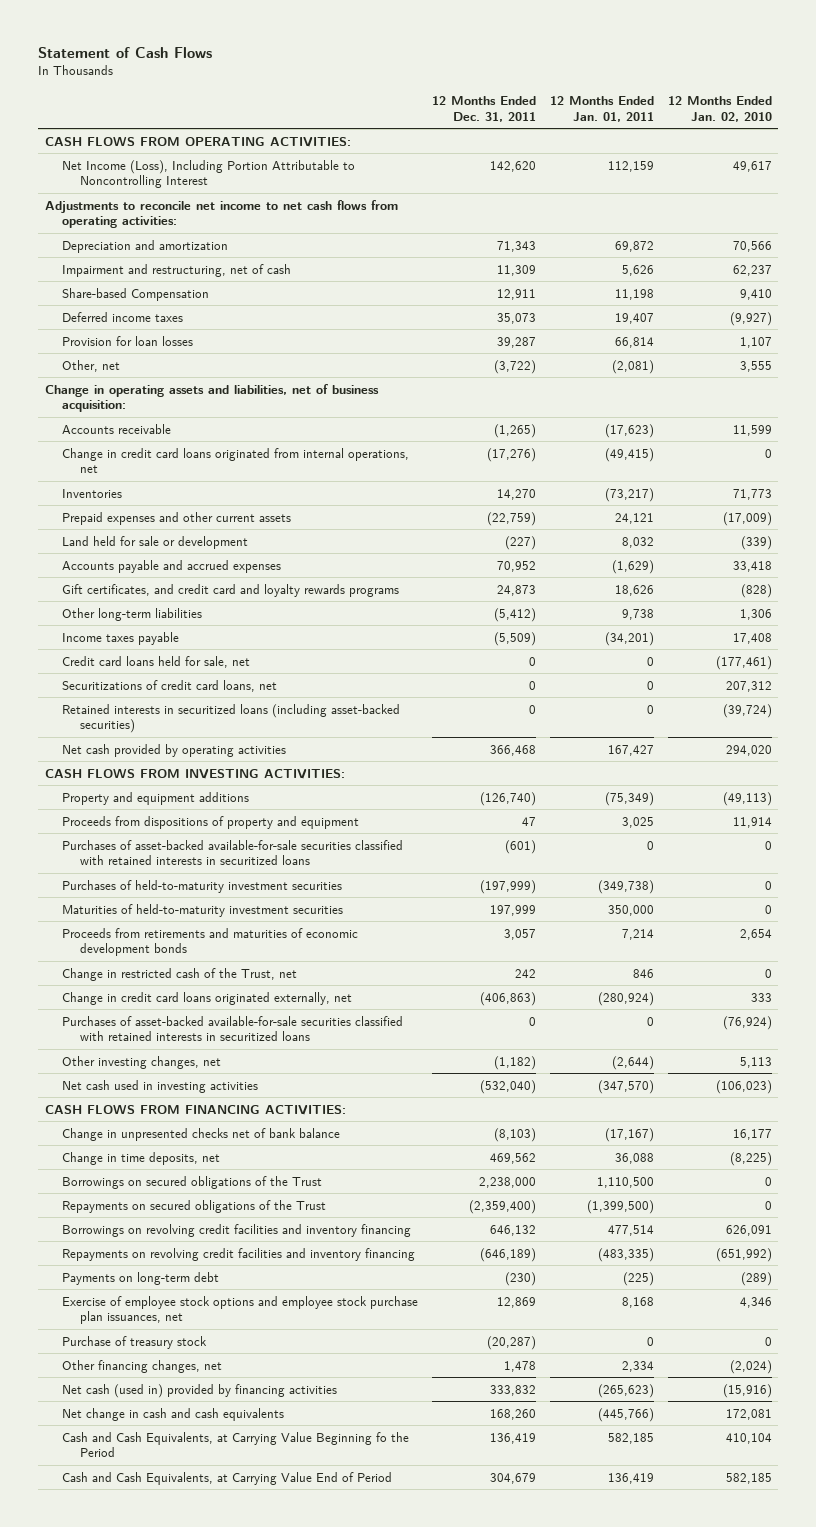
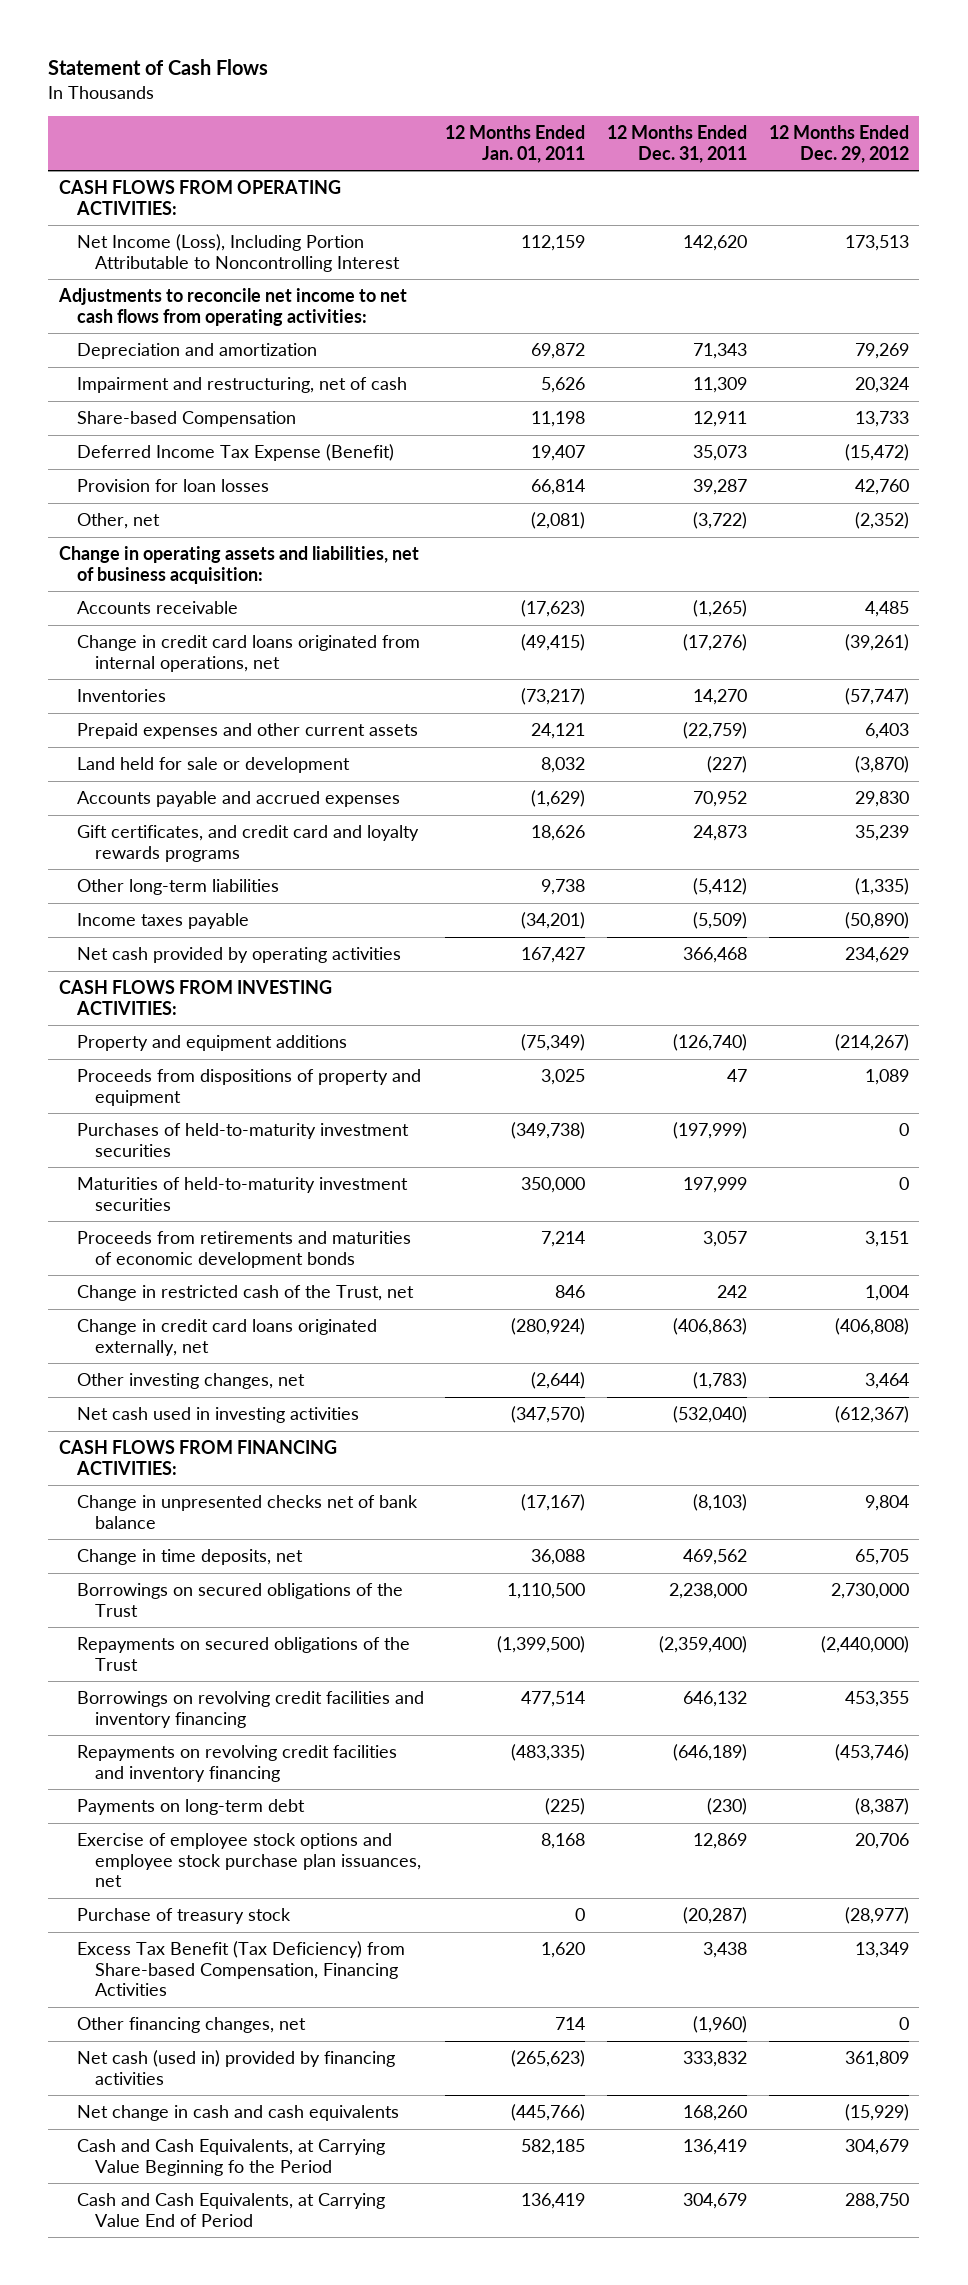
[667,95,772,122] 12 Months Ended Jan. 02, 2010 -> none
none -> [768,125,909,163] 12 Months Ended Dec. 29, 2012
[62,311,184,322] Deferred income taxes -> [76,444,394,462] Deferred Income Tax Expense (Benefit)
[62,655,251,668] Credit card loans held for sale, net -> none
[62,679,278,692] Securitizations of credit card loans, net -> none
[62,703,401,734] Retained interests in securitized loans (including asset-backed securities) -> none
[62,839,404,866] Purchases of asset-backed available-for-sale securities classified with retained interests in securitized loans -> none
[62,1015,404,1042] Purchases of asset-backed available-for-sale securities classified with retained interests in securitized loans -> none
[494,1055,537,1070] (1,182) -> [693,1372,748,1390] (1,783)
none -> [76,1941,405,1997] Excess Tax Benefit (Tax Deficiency) from Share-based Compensation, Financing Activities
[504,1360,537,1372] 1,478 -> [693,2016,748,2034] (1,960)
[621,1360,654,1372] 2,334 -> [555,2017,586,2031] 714

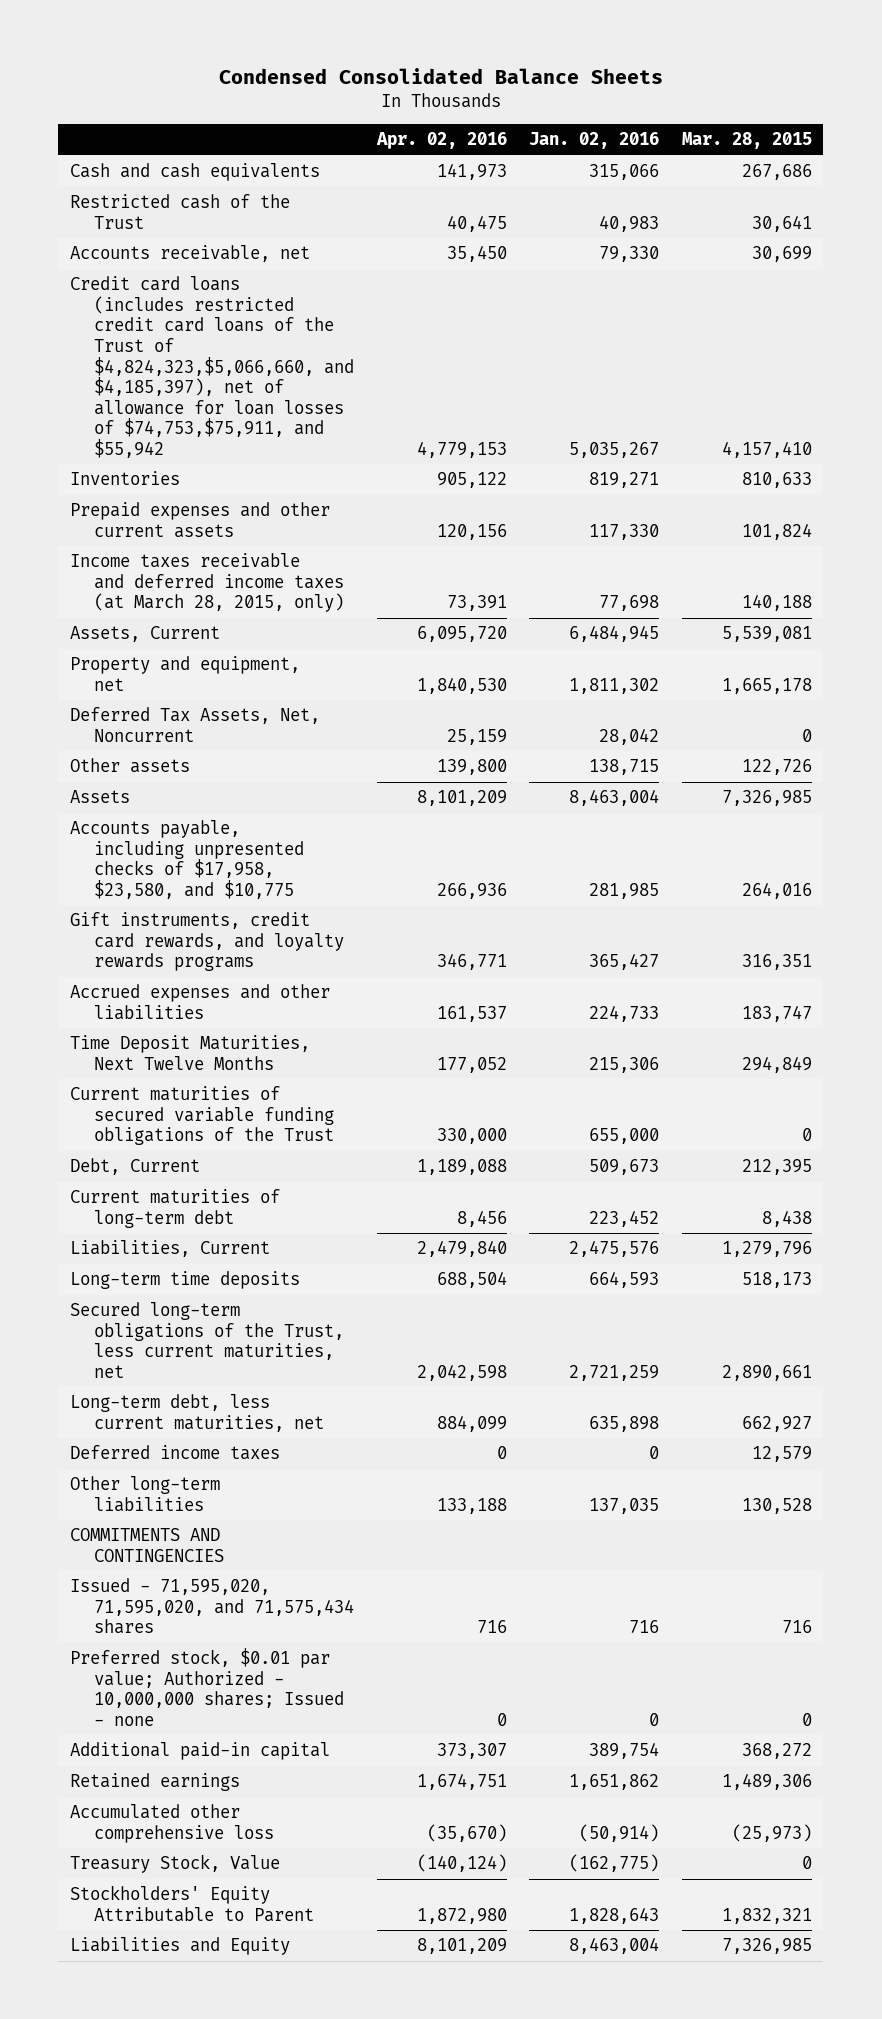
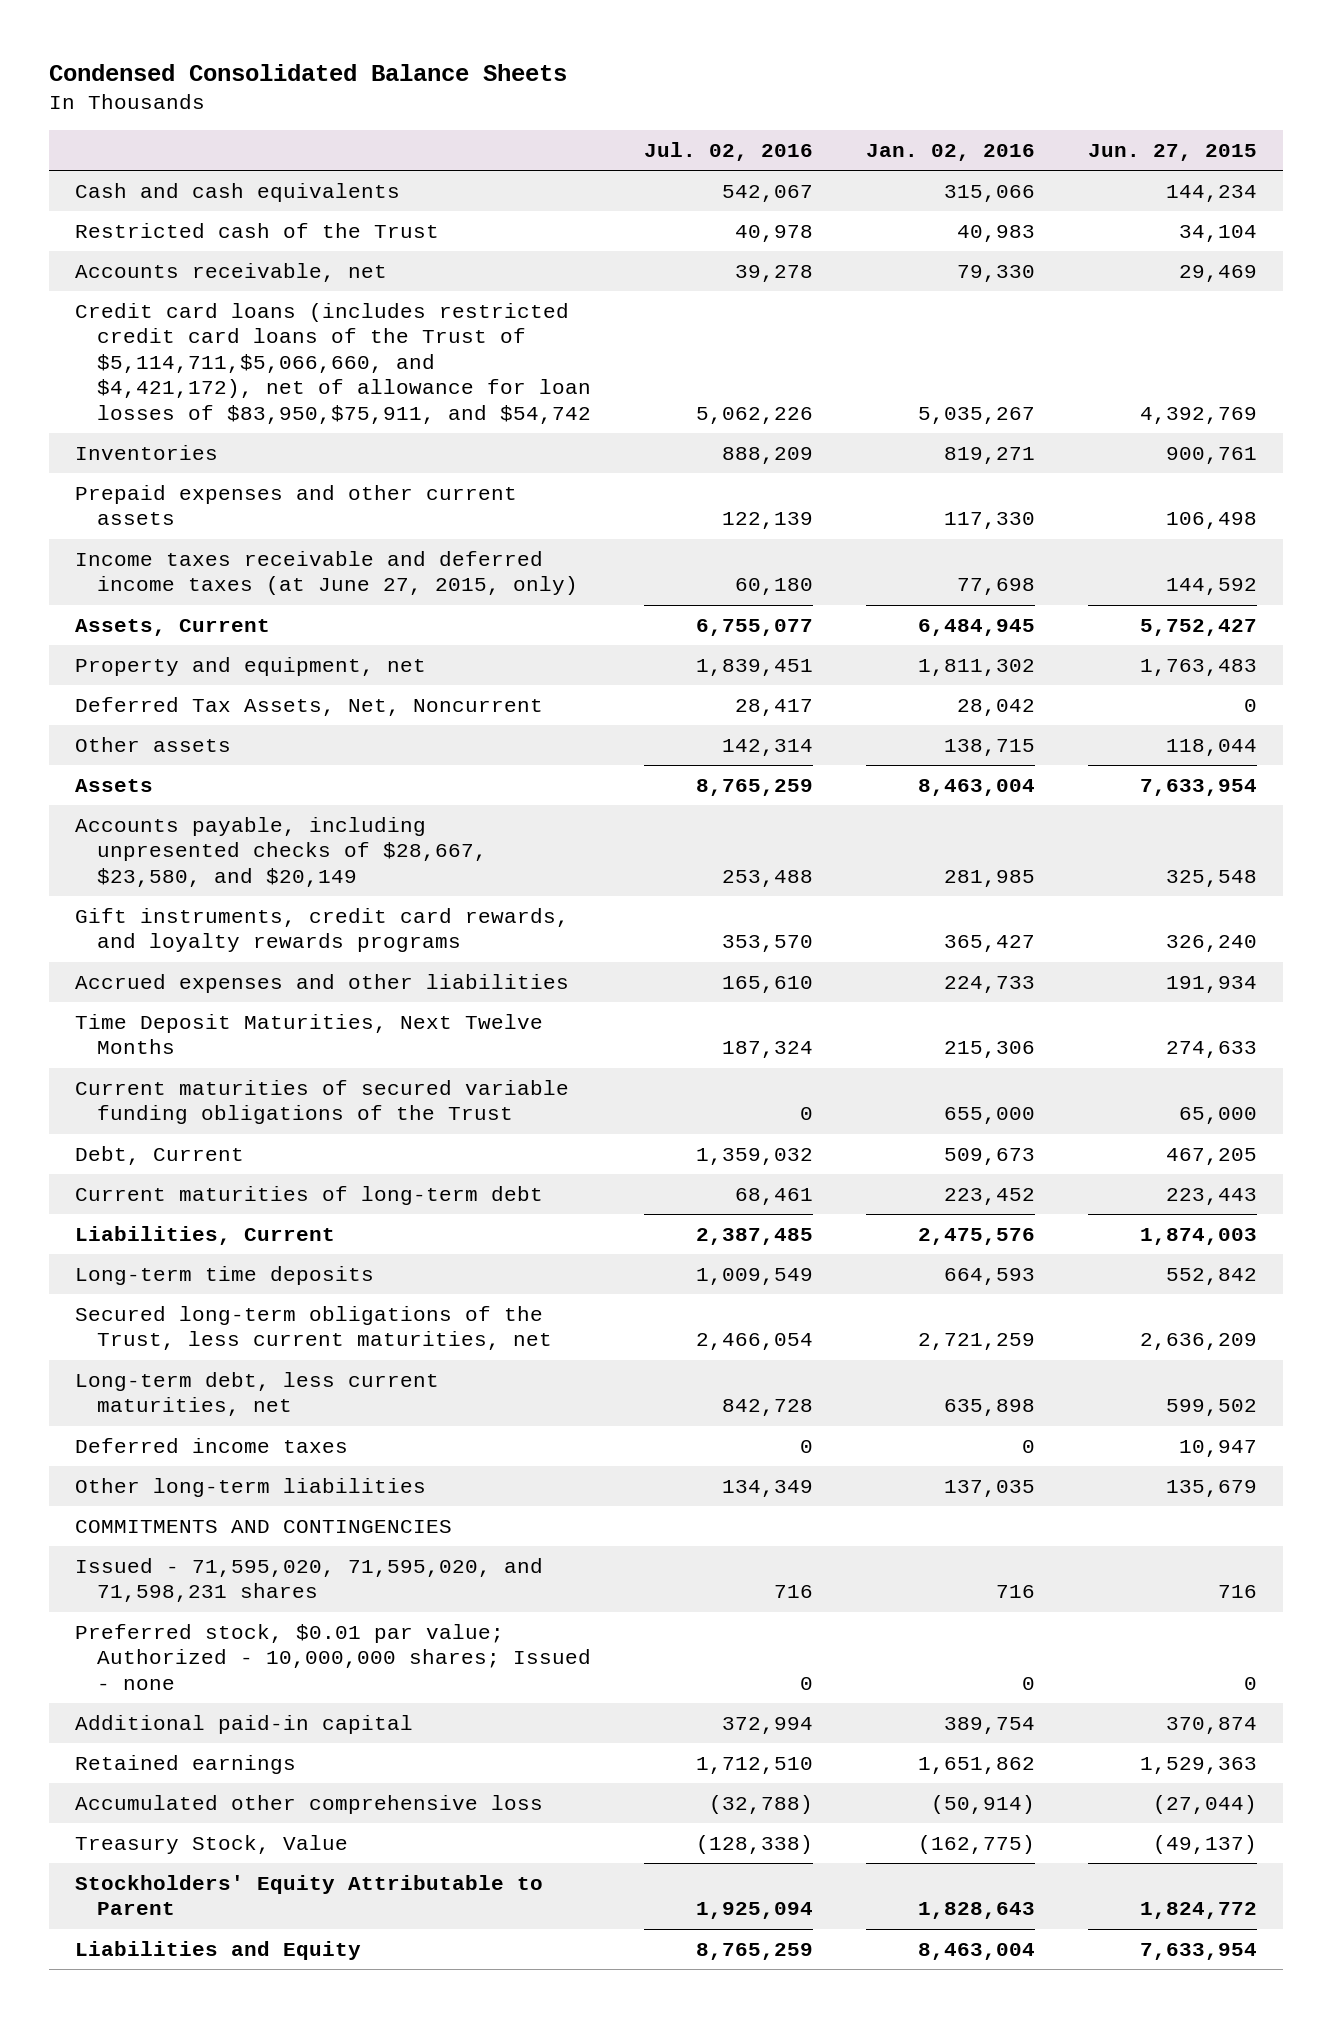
[375,132,507,150] Apr. 02, 2016 -> none
[682,132,813,150] Mar. 28, 2015 -> none
none -> [644,142,814,162] Jul. 02, 2016
none -> [1087,144,1257,162] Jun. 27, 2015
[69,276,355,458] Credit card loans (includes restricted credit card loans of the Trust of $4,824,323,$5,066,660, and $4,185,397), net of allowance for loan losses of $74,753,$75,911, and $55,942 -> [75,302,592,424] Credit card loans (includes restricted credit card loans of the Trust of $5,114,711,$5,066,660, and $4,421,172), net of allowance for loan losses of $83,950,$75,911, and $54,742
[69,553,345,613] Income taxes receivable and deferred income taxes (at March 28, 2015, only) -> [75,550,579,596] Income taxes receivable and deferred income taxes (at June 27, 2015, only)
[69,820,305,899] Accounts payable, including unpresented checks of $17,958, $23,580, and $10,775 -> [75,816,488,887] Accounts payable, including unpresented checks of $28,667, $23,580, and $20,149
[69,1578,355,1635] Issued - 71,595,020, 71,595,020, and 71,575,434 shares -> [75,1557,544,1603] Issued - 71,595,020, 71,595,020, and 71,598,231 shares

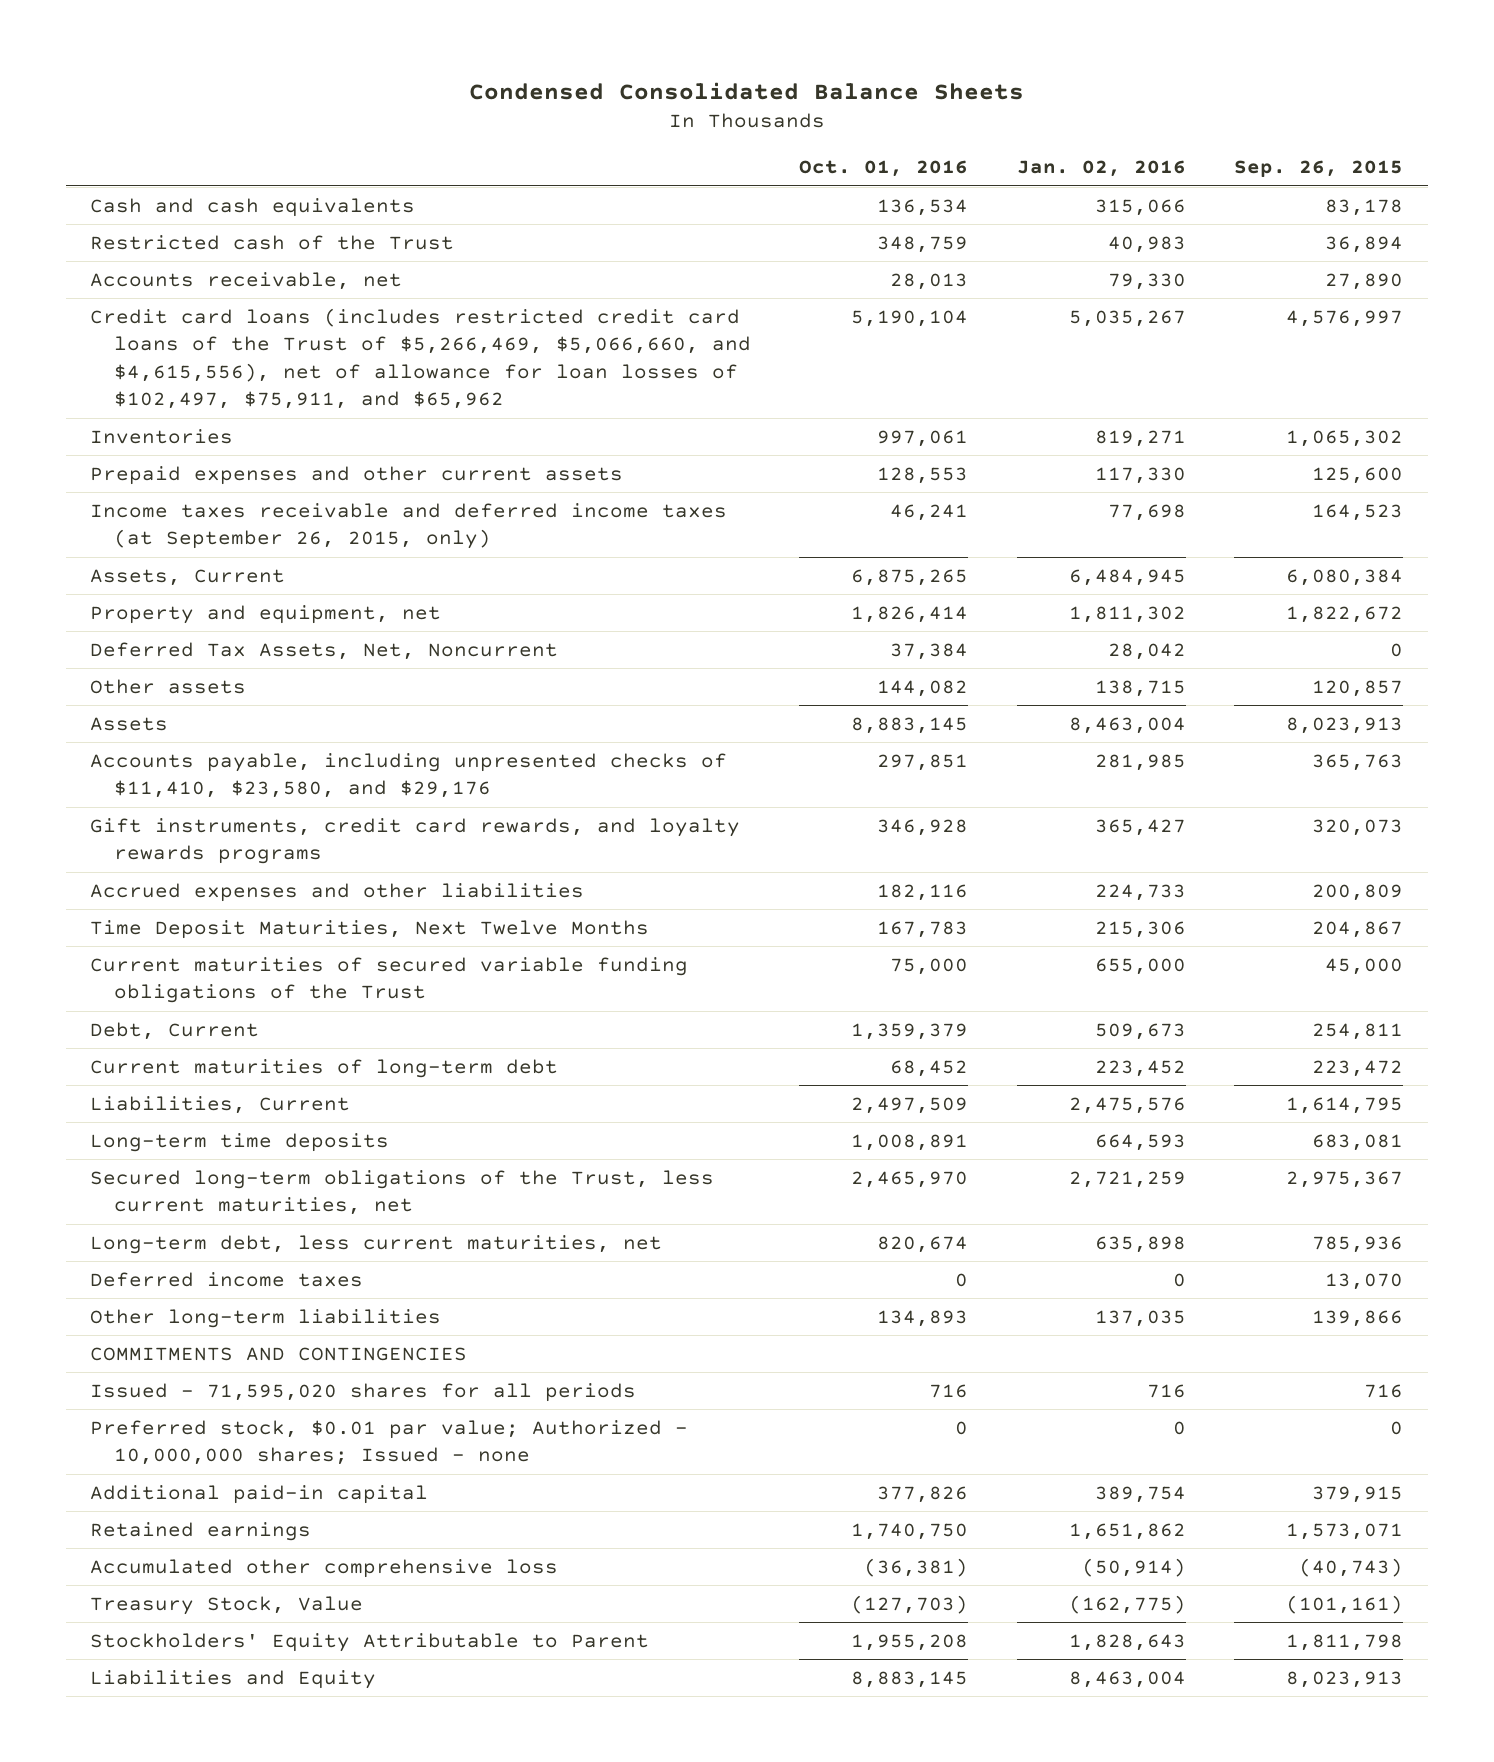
[644,142,814,162] Jul. 02, 2016 -> none
[1087,144,1257,162] Jun. 27, 2015 -> none
none -> [799,160,969,178] Oct. 01, 2016
none -> [1234,160,1404,178] Sep. 26, 2015
[75,302,592,424] Credit card loans (includes restricted credit card loans of the Trust of $5,114,711,$5,066,660, and $4,421,172), net of allowance for loan losses of $83,950,$75,911, and $54,742 -> [90,307,751,410] Credit card loans (includes restricted credit card loans of the Trust of $5,266,469, $5,066,660, and $4,615,556), net of allowance for loan losses of $102,497, $75,911, and $65,962
[75,550,579,596] Income taxes receivable and deferred income taxes (at June 27, 2015, only) -> [90,502,728,550] Income taxes receivable and deferred income taxes (at September 26, 2015, only)
[75,816,488,887] Accounts payable, including unpresented checks of $28,667, $23,580, and $20,149 -> [90,752,728,799] Accounts payable, including unpresented checks of $11,410, $23,580, and $29,176
[75,1557,544,1603] Issued - 71,595,020, 71,595,020, and 71,598,231 shares -> [90,1382,637,1402] Issued - 71,595,020 shares for all periods

